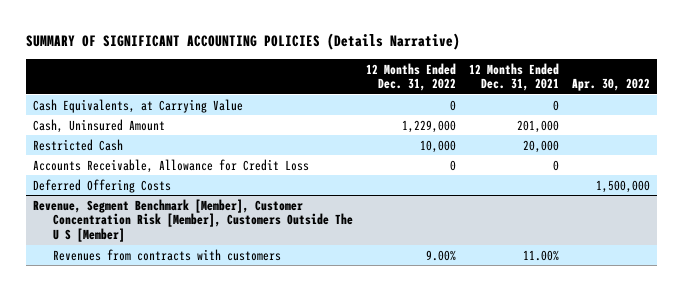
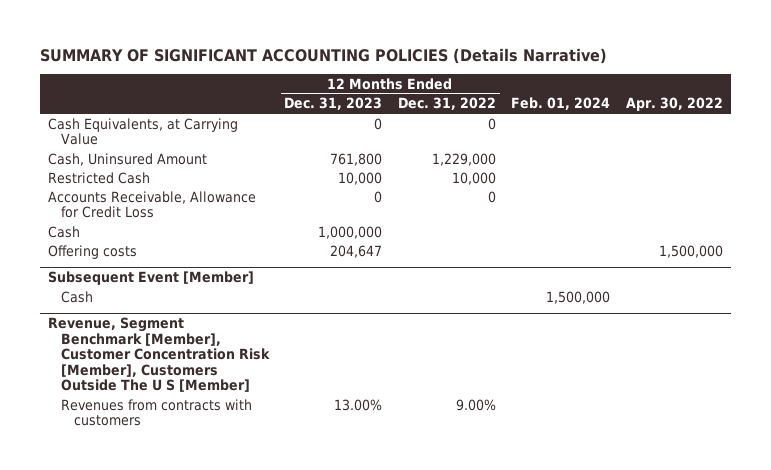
[469,62,560,92] 12 Months Ended Dec. 31, 2021 -> none
none -> [284,97,383,111] Dec. 31, 2023
none -> [511,97,611,111] Feb. 01, 2024
none -> [47,225,80,238] Cash
[32,178,171,193] Deferred Offering Costs -> [47,244,137,259] Offering costs
none -> [47,271,254,286] Subsequent Event [Member]
none -> [60,290,93,303] Cash

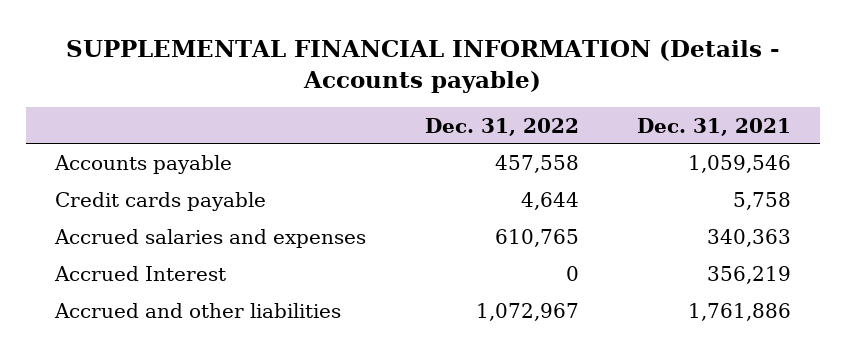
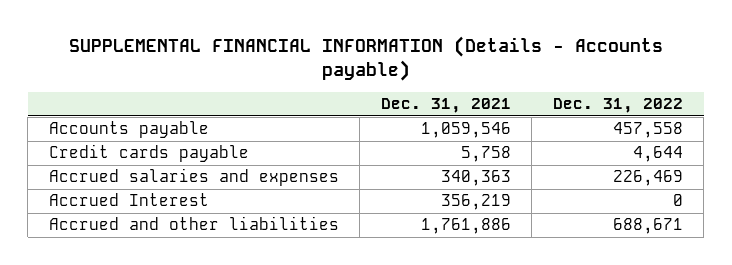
[494,229,579,248] 610,765 -> [612,170,683,187] 226,469
[475,303,579,322] 1,072,967 -> [612,218,683,235] 688,671

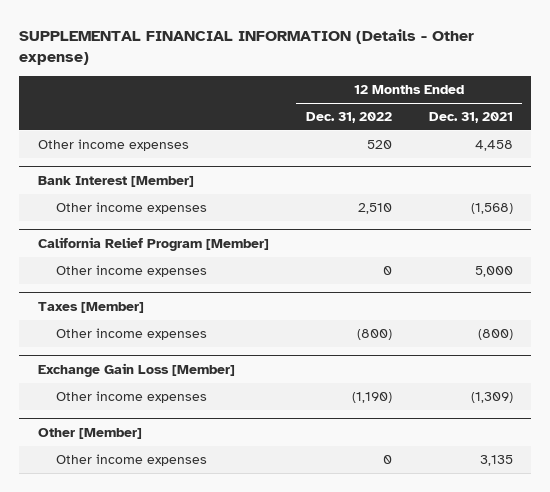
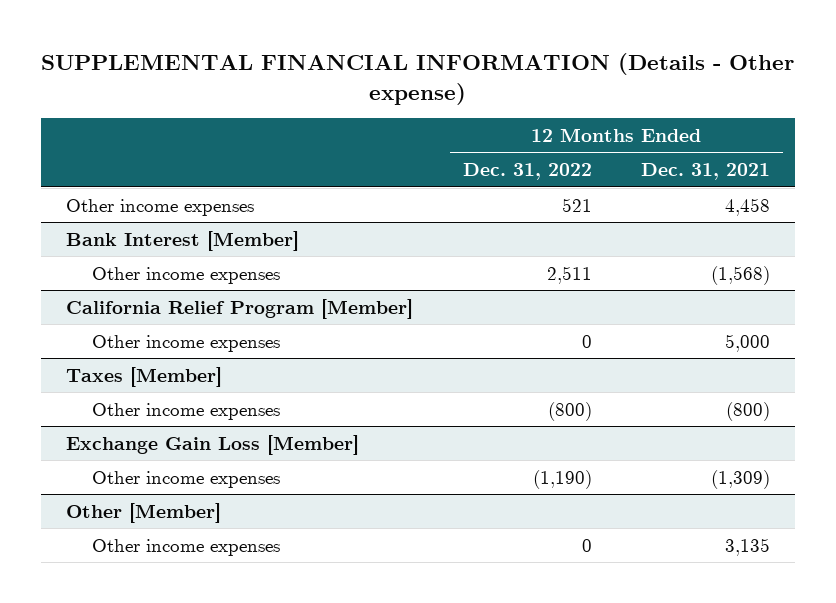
[366,140,392,150] 520 -> [561,197,592,212] 521
[357,203,392,215] 2,510 -> [546,265,592,284] 2,511

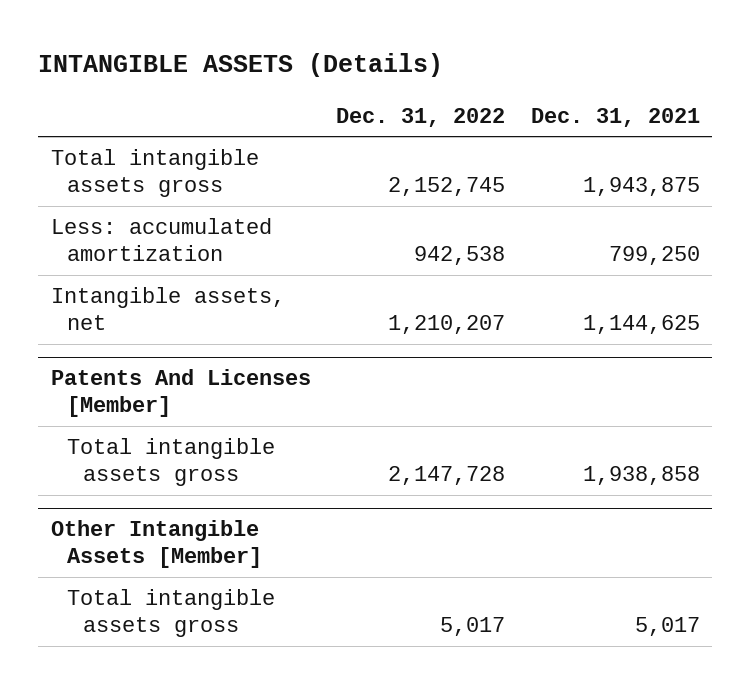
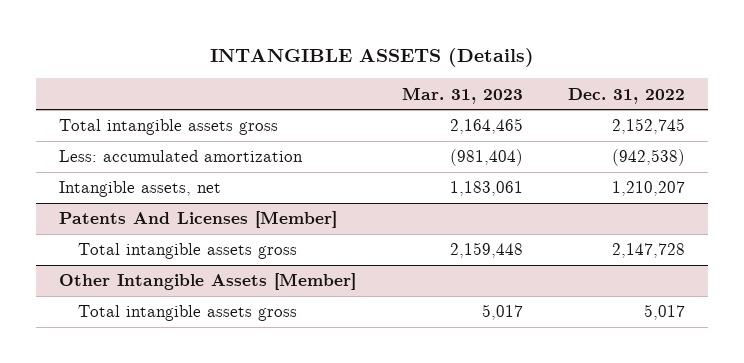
[530,107,700,127] Dec. 31, 2021 -> none
none -> [401,86,523,104] Mar. 31, 2023
[414,245,506,265] 942,538 -> [612,149,686,167] (942,538)

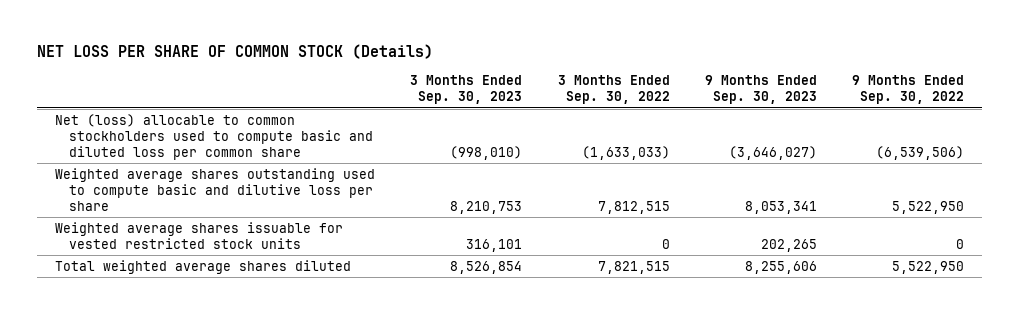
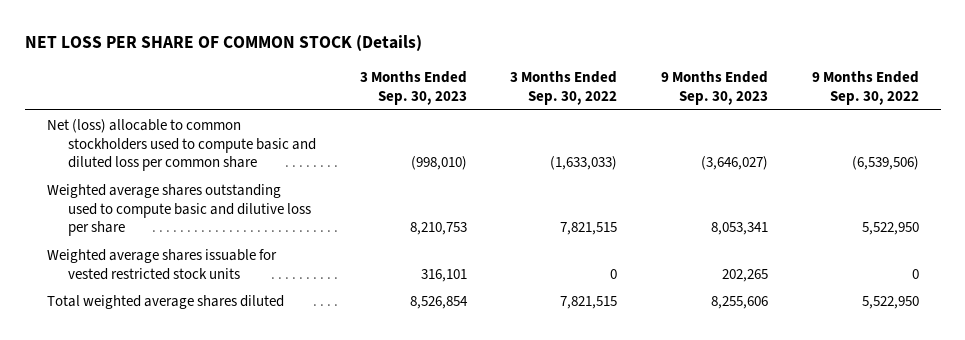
[597,200,670,214] 7,812,515 -> [560,222,618,236] 7,821,515

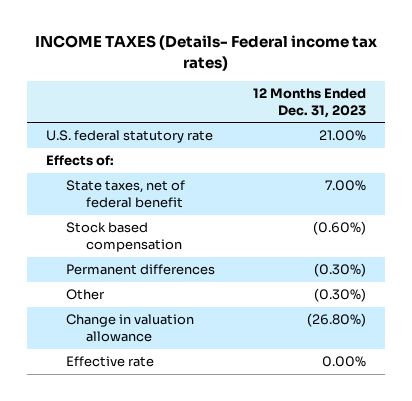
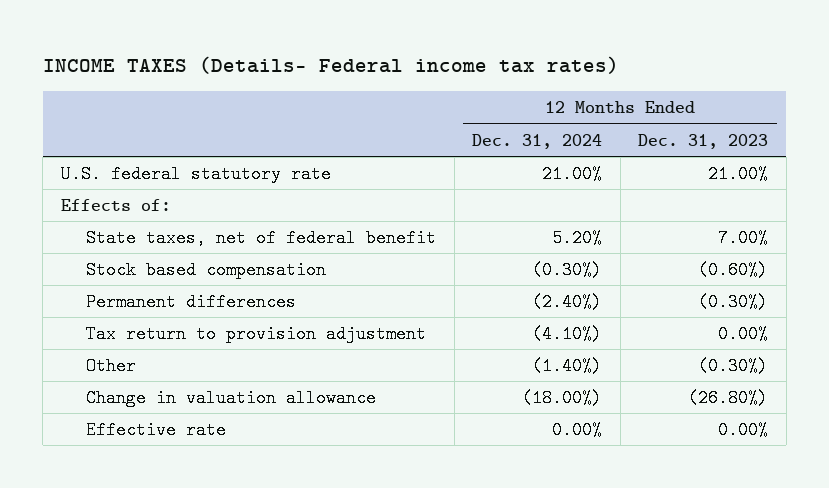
none -> [472,133,603,149] Dec. 31, 2024
none -> [86,324,427,343] Tax return to provision adjustment

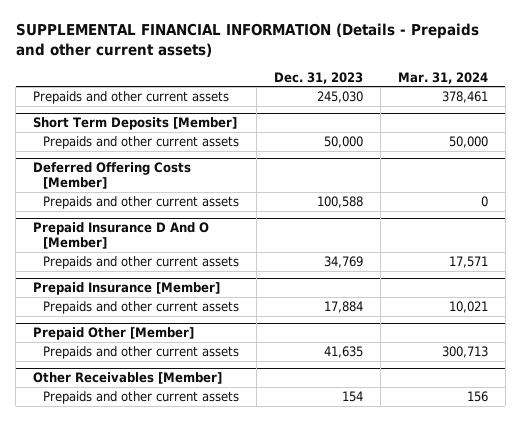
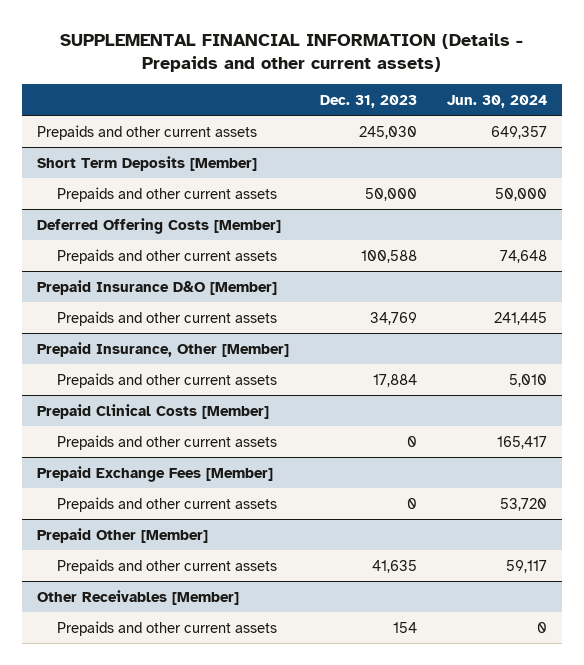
[397,71,488,84] Mar. 31, 2024 -> none
none -> [446,94,547,108] Jun. 30, 2024
[33,222,210,250] Prepaid Insurance D And O [Member] -> [37,279,278,295] Prepaid Insurance D&O [Member]
[33,282,221,296] Prepaid Insurance [Member] -> [37,341,290,357] Prepaid Insurance, Other [Member]
none -> [37,403,270,419] Prepaid Clinical Costs [Member]
none -> [56,434,277,450] Prepaids and other current assets
none -> [37,465,274,482] Prepaid Exchange Fees [Member]
none -> [56,496,277,512] Prepaids and other current assets

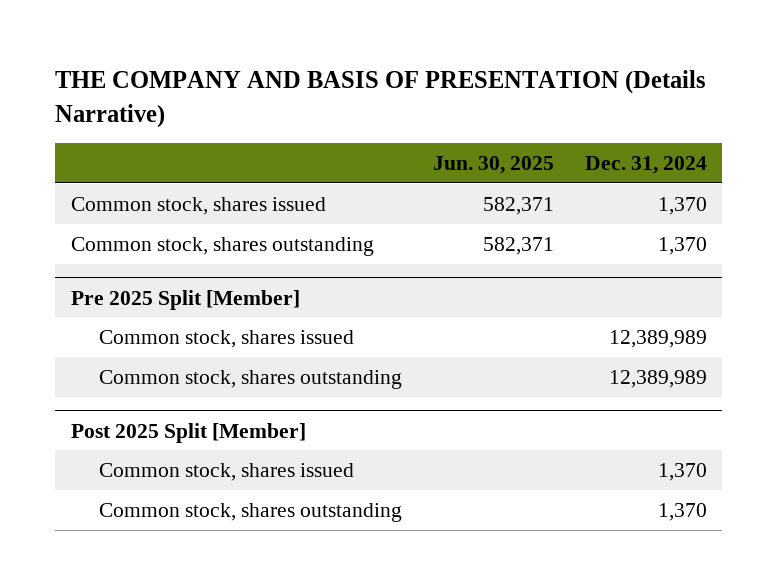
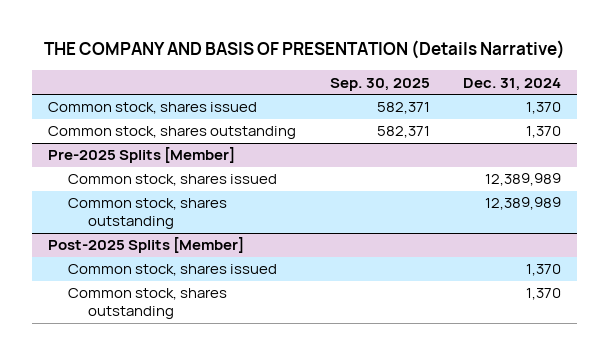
[432,155,554,174] Jun. 30, 2025 -> none
none -> [329,77,430,91] Sep. 30, 2025
[70,289,300,310] Pre 2025 Split [Member] -> [48,147,236,164] Pre-2025 Splits [Member]
[70,422,306,443] Post 2025 Split [Member] -> [48,237,245,254] Post-2025 Splits [Member]

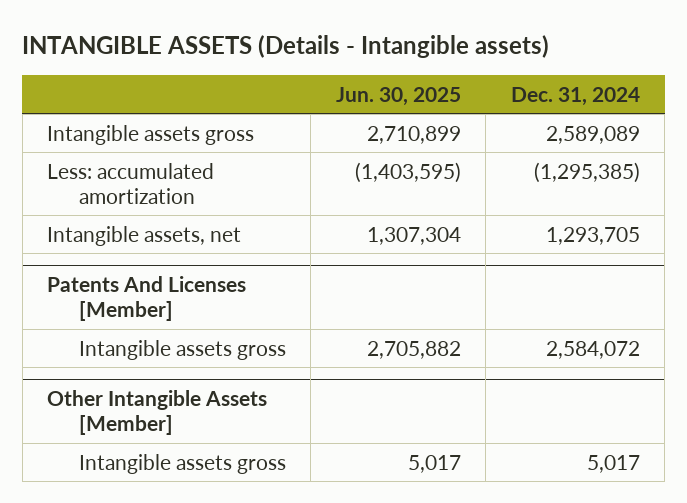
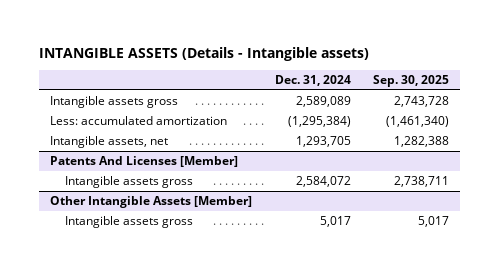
[335,86,461,106] Jun. 30, 2025 -> none
none -> [372,74,449,87] Sep. 30, 2025
[533,161,640,183] (1,295,385) -> [287,116,351,128] (1,295,384)

